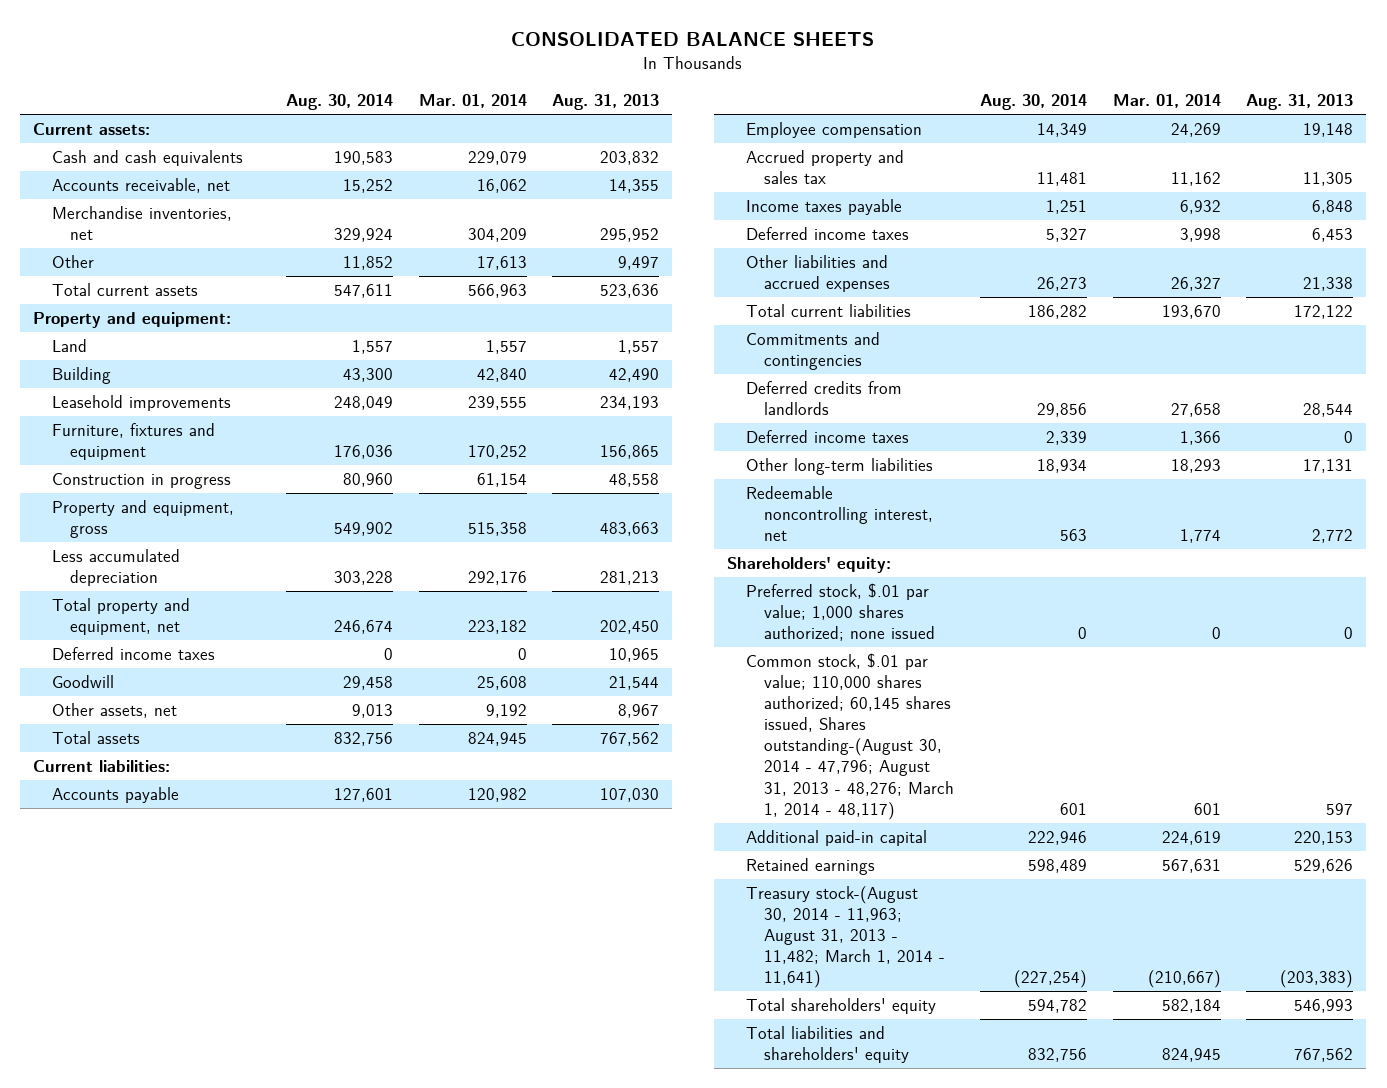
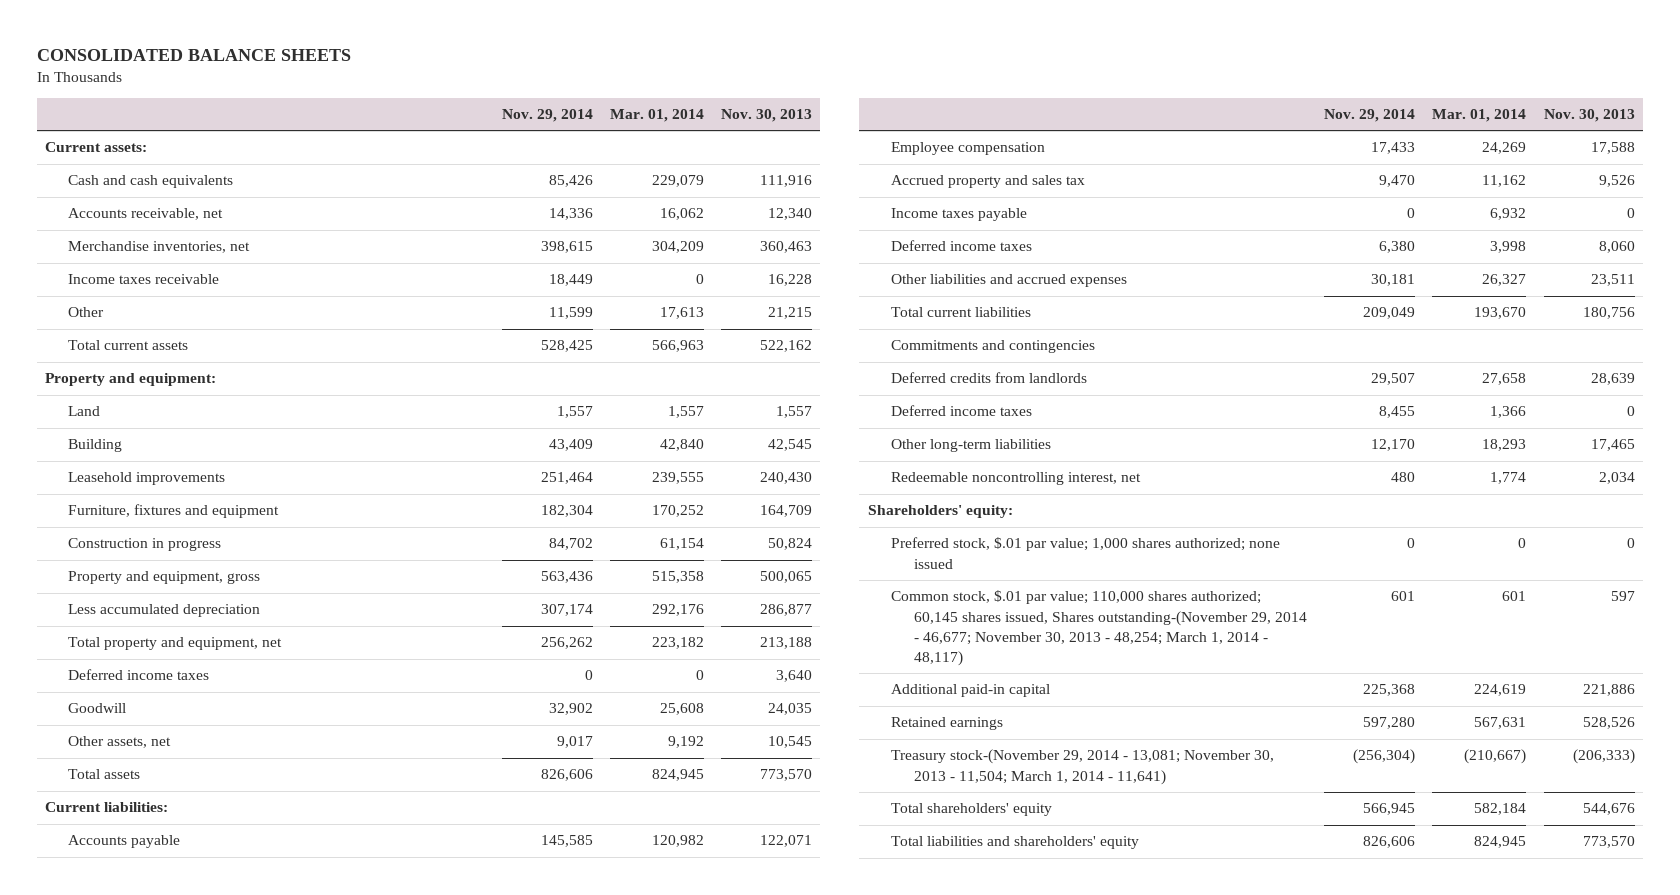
[285,93,393,110] Aug. 30, 2014 -> none
[552,93,660,110] Aug. 31, 2013 -> none
none -> [501,109,593,123] Nov. 29, 2014
none -> [720,109,812,123] Nov. 30, 2013
none -> [68,274,220,285] Income taxes receivable
[745,652,954,820] Common stock, $.01 par value; 110,000 shares authorized; 60,145 shares issued, Shares outstanding-(August 30, 2014 - 47,796; August 31, 2013 - 48,276; March 1, 2014 - 48,117) -> [891,590,1308,666] Common stock, $.01 par value; 110,000 shares authorized; 60,145 shares issued, Shares outstanding-(November 29, 2014 - 46,677; November 30, 2013 - 48,254; March 1, 2014 - 48,117)
[745,885,945,989] Treasury stock-(August 30, 2014 - 11,963; August 31, 2013 - 11,482; March 1, 2014 - 11,641) -> [891,749,1275,785] Treasury stock-(November 29, 2014 - 13,081; November 30, 2013 - 11,504; March 1, 2014 - 11,641)

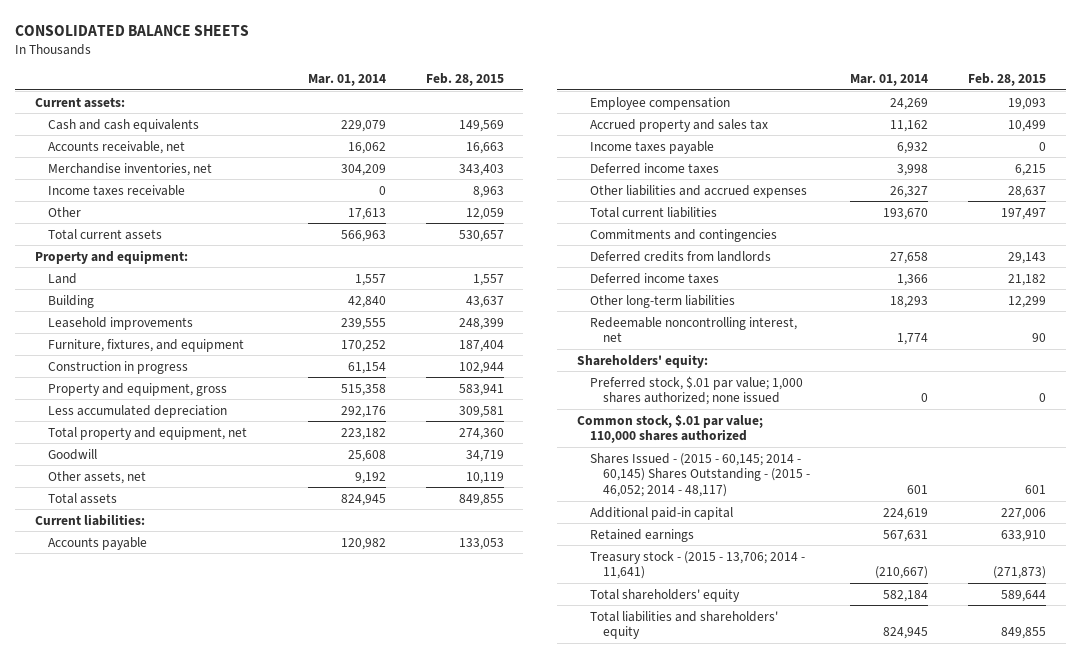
[501,109,593,123] Nov. 29, 2014 -> none
[720,109,812,123] Nov. 30, 2013 -> none
none -> [425,73,504,87] Feb. 28, 2015
[68,504,280,519] Furniture, fixtures and equipment -> [47,338,244,352] Furniture, fixtures, and equipment
[68,669,210,681] Deferred income taxes -> none
none -> [577,414,764,444] Common stock, $.01 par value; 110,000 shares authorized
[891,590,1308,666] Common stock, $.01 par value; 110,000 shares authorized; 60,145 shares issued, Shares outstanding-(November 29, 2014 - 46,677; November 30, 2013 - 48,254; March 1, 2014 - 48,117) -> [589,452,810,498] Shares Issued - (2015 - 60,145; 2014 - 60,145) Shares Outstanding - (2015 - 46,052; 2014 - 48,117)
[891,749,1275,785] Treasury stock-(November 29, 2014 - 13,081; November 30, 2013 - 11,504; March 1, 2014 - 11,641) -> [589,550,805,580] Treasury stock - (2015 - 13,706; 2014 - 11,641)

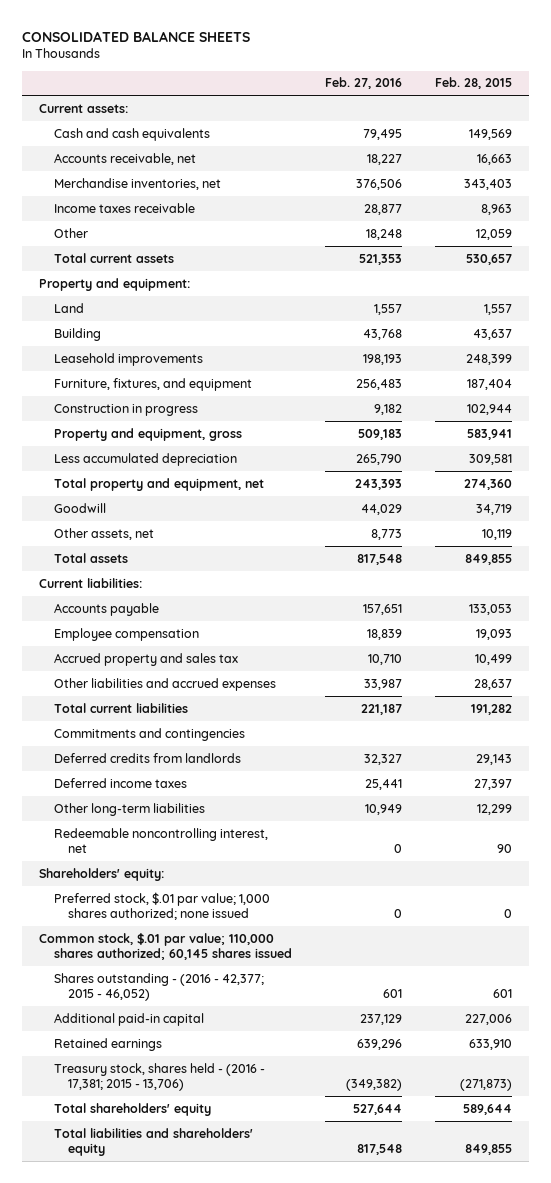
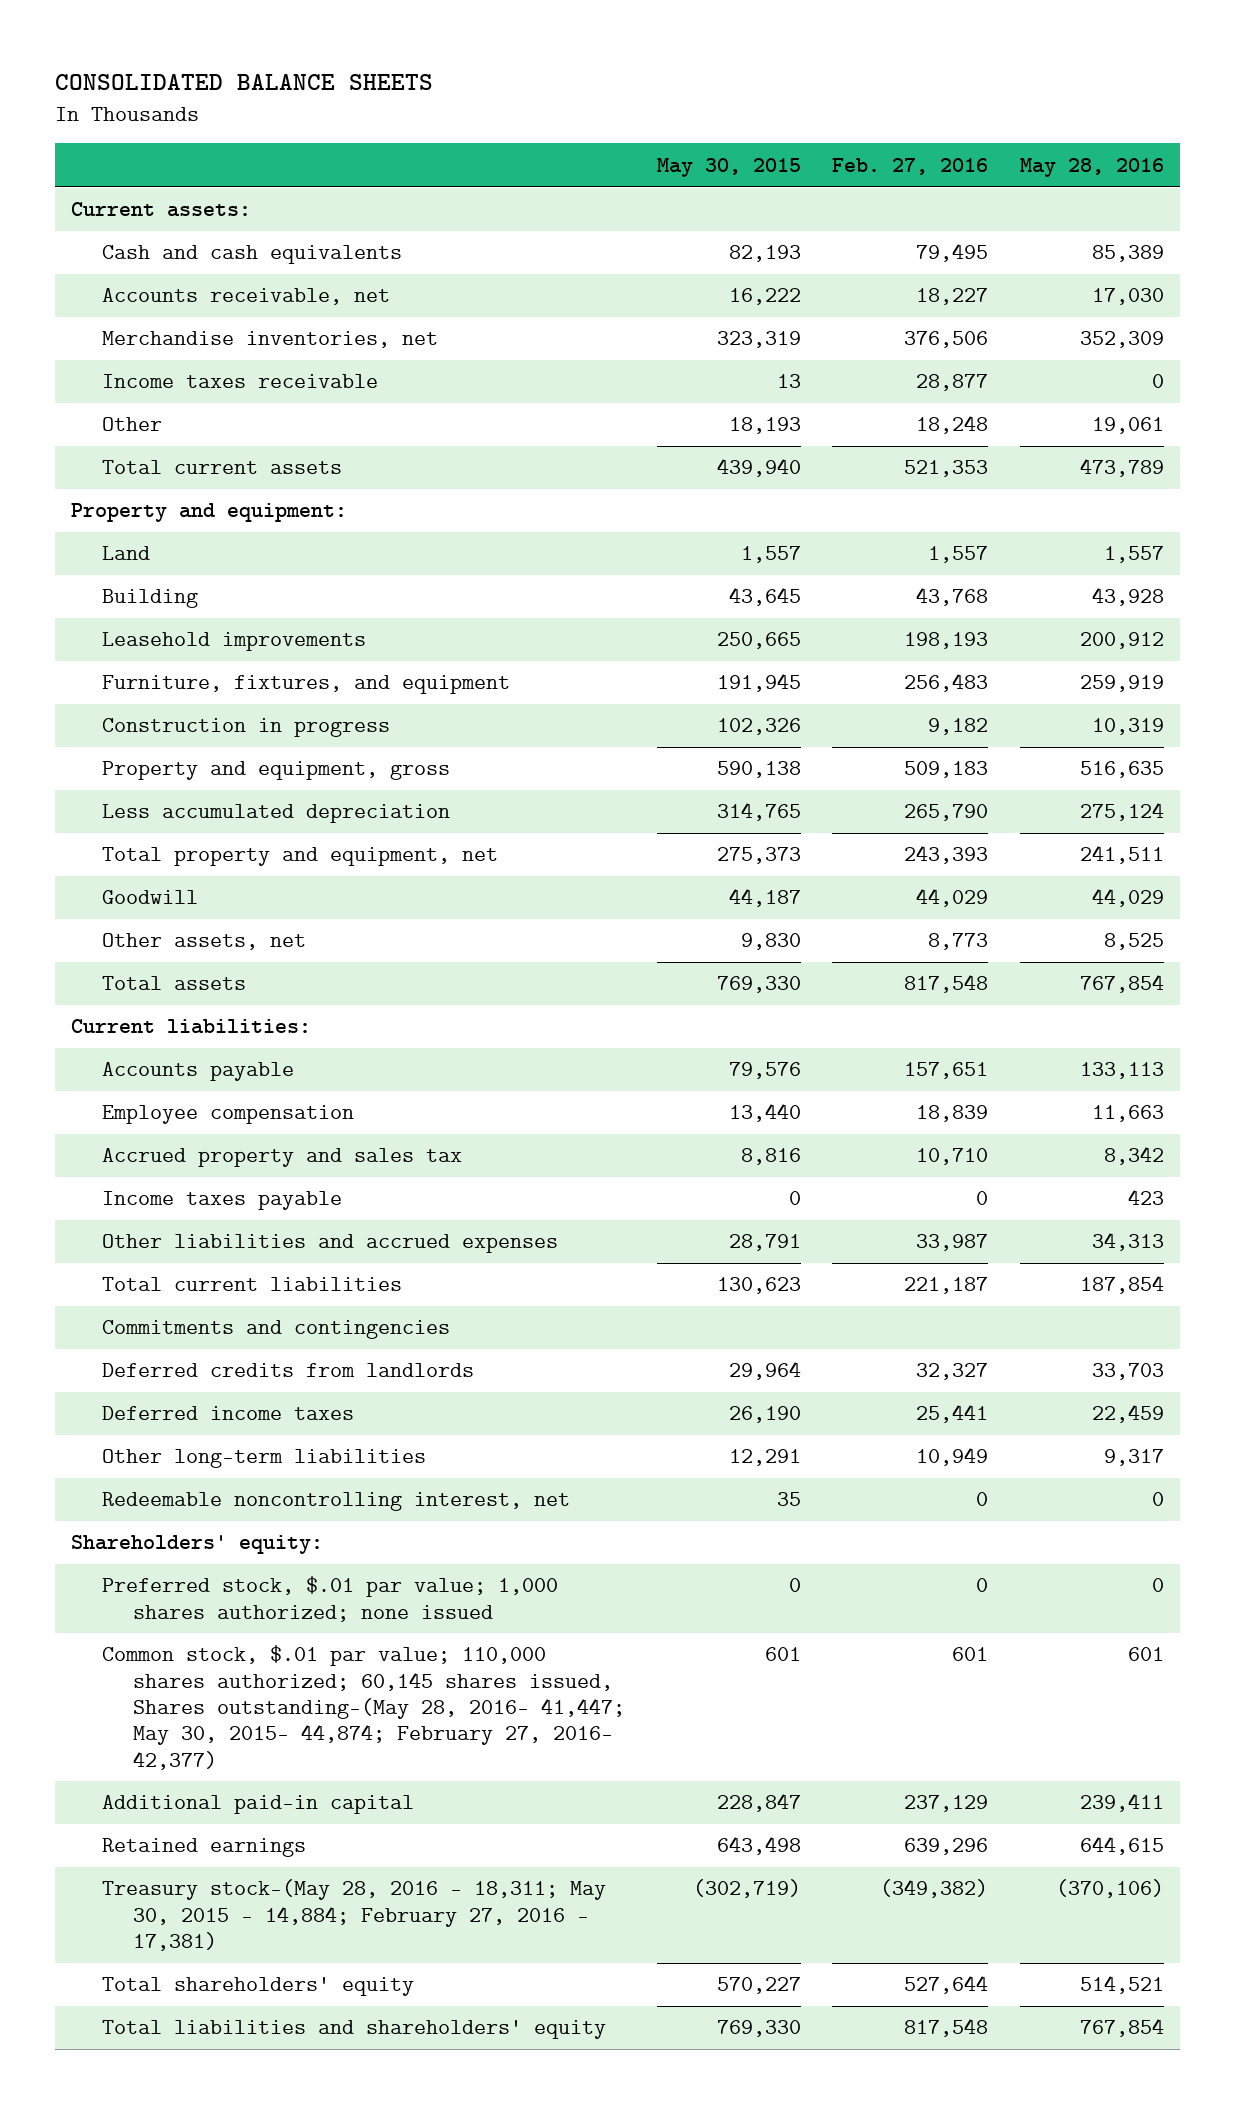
[435,77,513,90] Feb. 28, 2015 -> none
none -> [656,157,801,177] May 30, 2015
none -> [1020,157,1165,177] May 28, 2016
none -> [102,1191,343,1211] Income taxes payable
[39,932,292,960] Common stock, $.01 par value; 110,000 shares authorized; 60,145 shares issued -> none
[53,972,264,1001] Shares outstanding - (2016 - 42,377; 2015 - 46,052) -> [102,1645,625,1770] Common stock, $.01 par value; 110,000 shares authorized; 60,145 shares issued, Shares outstanding-(May 28, 2016- 41,447; May 30, 2015- 44,874; February 27, 2016- 42,377)
[53,1062,265,1091] Treasury stock, shares held - (2016 - 17,381; 2015 - 13,706) -> [102,1879,607,1951] Treasury stock-(May 28, 2016 - 18,311; May 30, 2015 - 14,884; February 27, 2016 - 17,381)

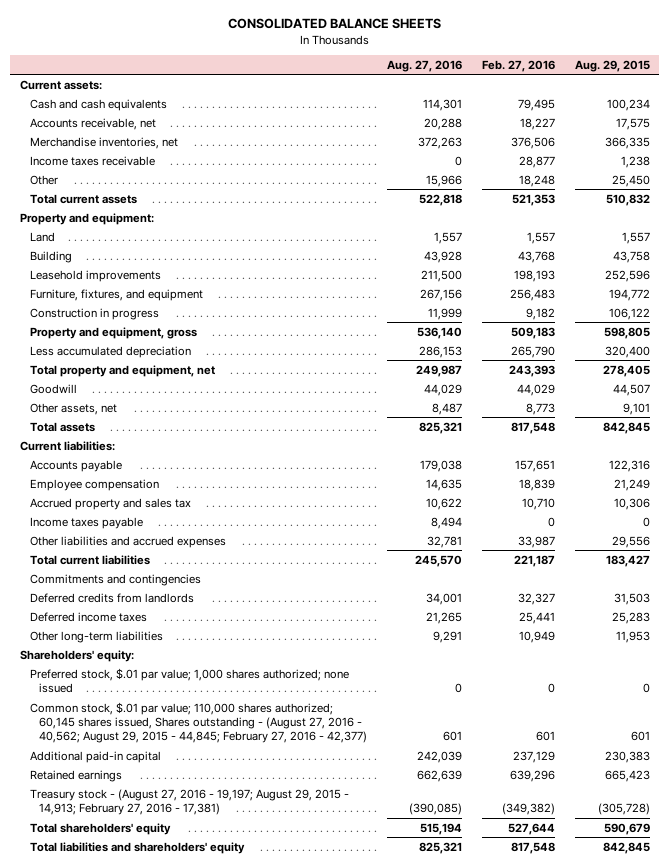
[656,157,801,177] May 30, 2015 -> none
[1020,157,1165,177] May 28, 2016 -> none
none -> [386,59,462,72] Aug. 27, 2016
none -> [574,59,650,72] Aug. 29, 2015
[102,1492,571,1512] Redeemable noncontrolling interest, net -> none
[102,1645,625,1770] Common stock, $.01 par value; 110,000 shares authorized; 60,145 shares issued, Shares outstanding-(May 28, 2016- 41,447; May 30, 2015- 44,874; February 27, 2016- 42,377) -> [29,701,368,744] Common stock, $.01 par value; 110,000 shares authorized; 60,145 shares issued, Shares outstanding - (August 27, 2016 - 40,562; August 29, 2015 - 44,845; February 27, 2016 - 42,377)
[102,1879,607,1951] Treasury stock-(May 28, 2016 - 18,311; May 30, 2015 - 14,884; February 27, 2016 - 17,381) -> [29,788,349,815] Treasury stock - (August 27, 2016 - 19,197; August 29, 2015 - 14,913; February 27, 2016 - 17,381)

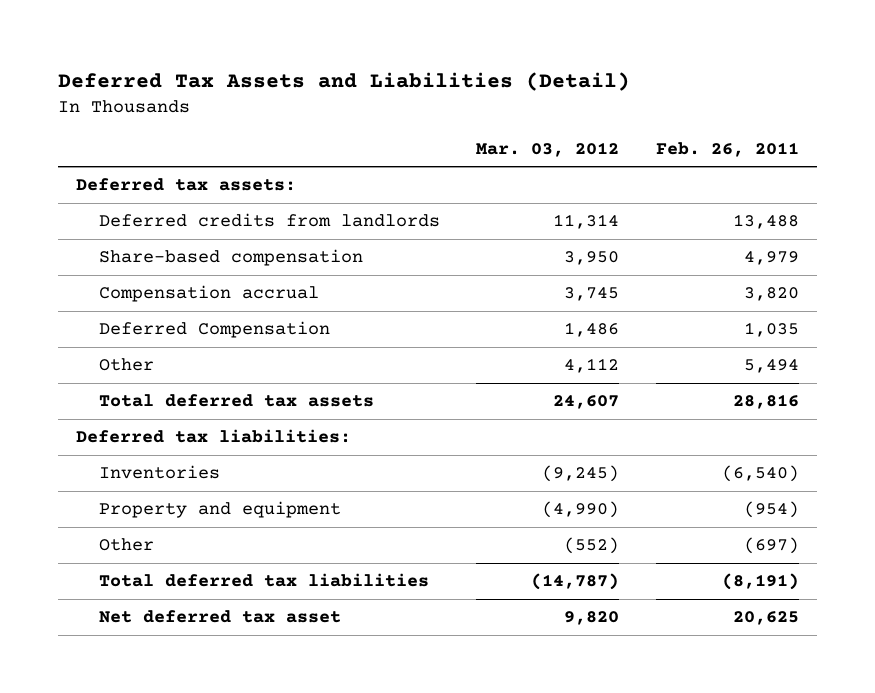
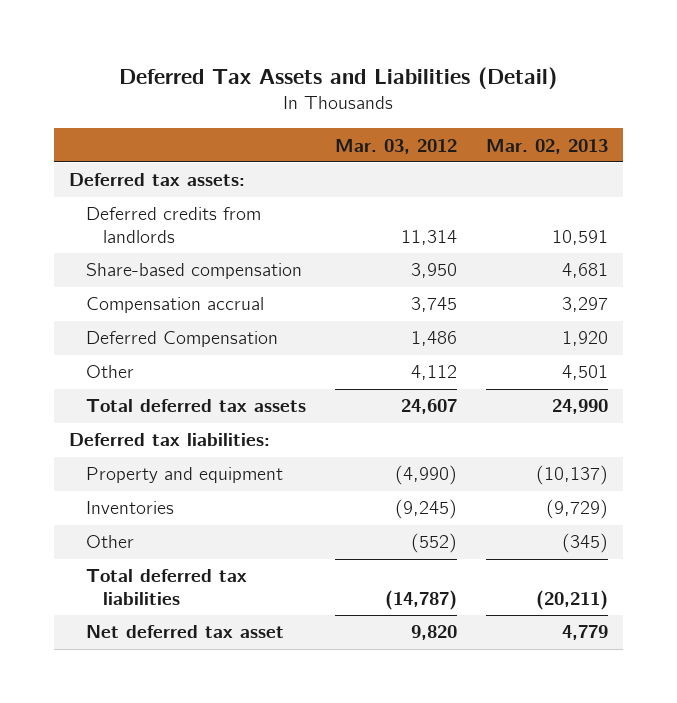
[656,141,800,157] Feb. 26, 2011 -> none
none -> [486,138,609,154] Mar. 02, 2013
[98,465,220,480] Inventories -> [85,501,174,515] Inventories

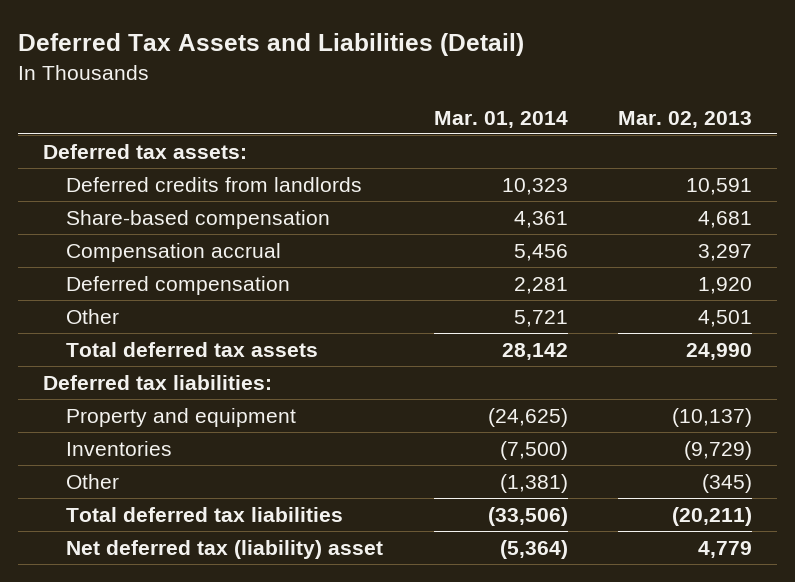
[335,138,458,154] Mar. 03, 2012 -> none
none -> [433,110,568,128] Mar. 01, 2014
[85,331,278,348] Deferred Compensation -> [66,275,291,295] Deferred compensation
[85,625,284,639] Net deferred tax asset -> [66,539,384,559] Net deferred tax (liability) asset

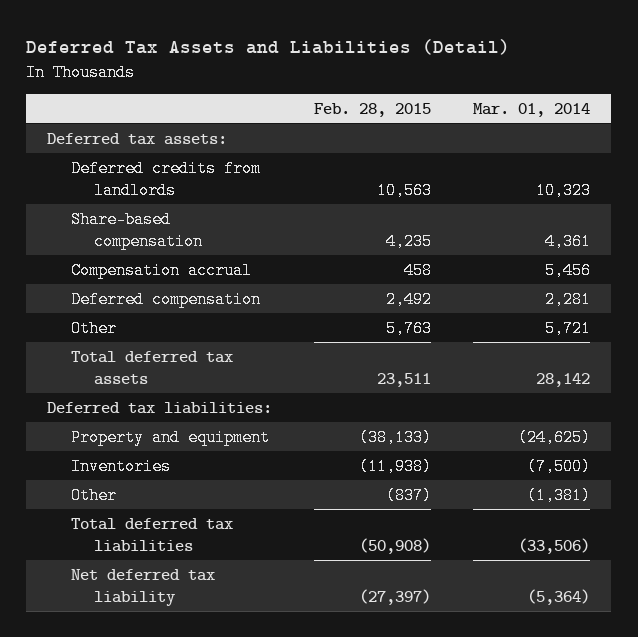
[617,110,752,128] Mar. 02, 2013 -> none
none -> [314,102,432,117] Feb. 28, 2015
[66,539,384,559] Net deferred tax (liability) asset -> [70,568,215,607] Net deferred tax liability

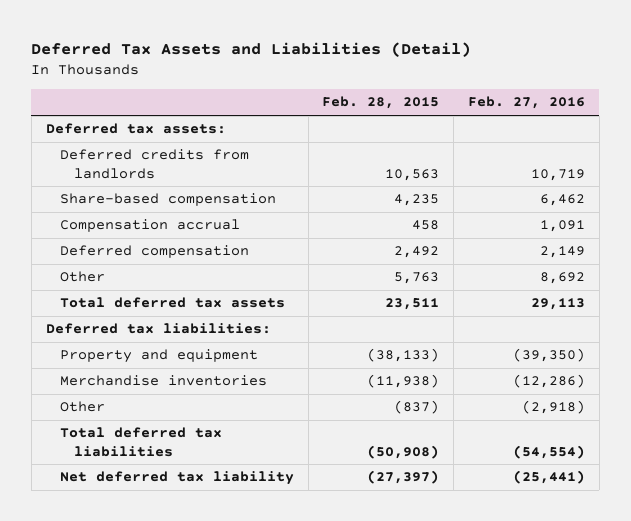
[473,102,591,117] Mar. 01, 2014 -> none
none -> [468,96,586,110] Feb. 27, 2016
[70,457,171,475] Inventories -> [59,375,267,387] Merchandise inventories

